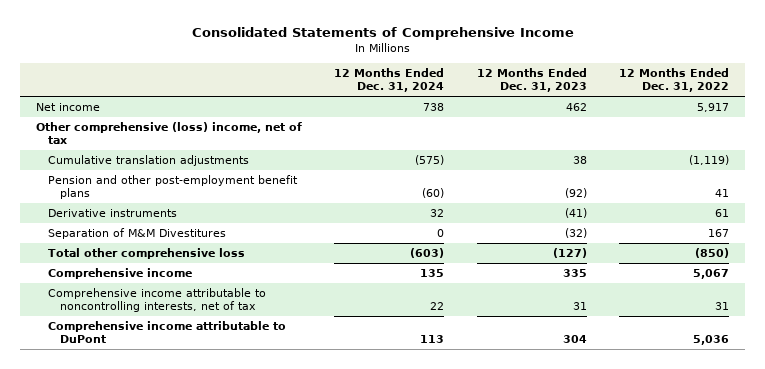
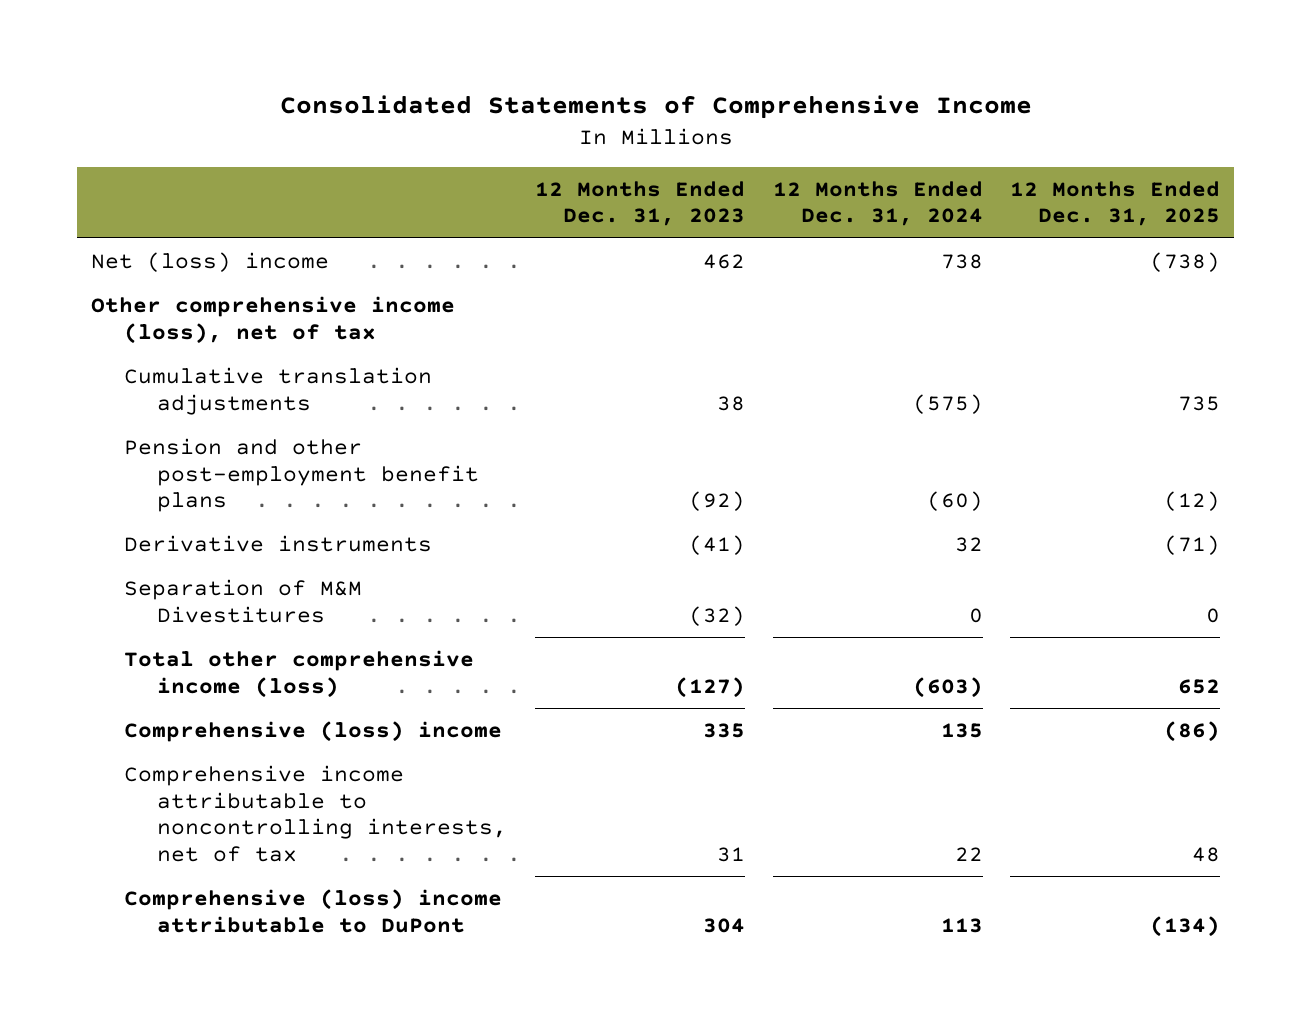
[619,68,730,93] 12 Months Ended Dec. 31, 2022 -> none
none -> [1010,180,1221,227] 12 Months Ended Dec. 31, 2025
[35,103,100,112] Net income -> [91,251,330,272] Net (loss) income
[35,122,302,145] Other comprehensive (loss) income, net of tax -> [91,295,456,344] Other comprehensive income (loss), net of tax
[48,248,246,260] Total other comprehensive loss -> [124,649,475,698] Total other comprehensive income (loss)
[48,268,193,280] Comprehensive income -> [124,720,503,742] Comprehensive (loss) income
[48,321,287,344] Comprehensive income attributable to DuPont -> [124,888,503,933] Comprehensive (loss) income attributable to DuPont

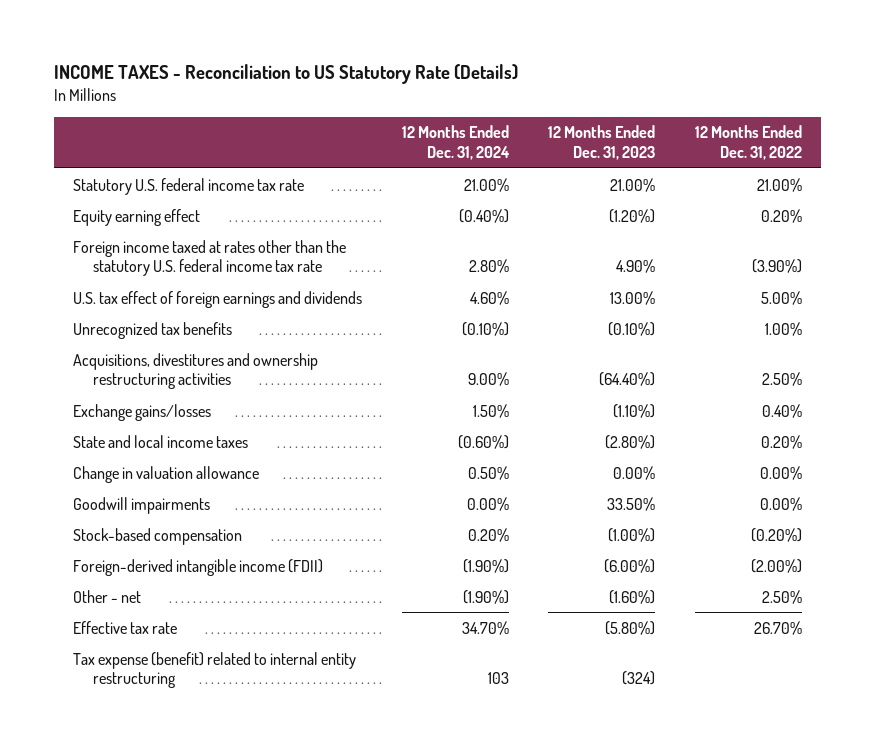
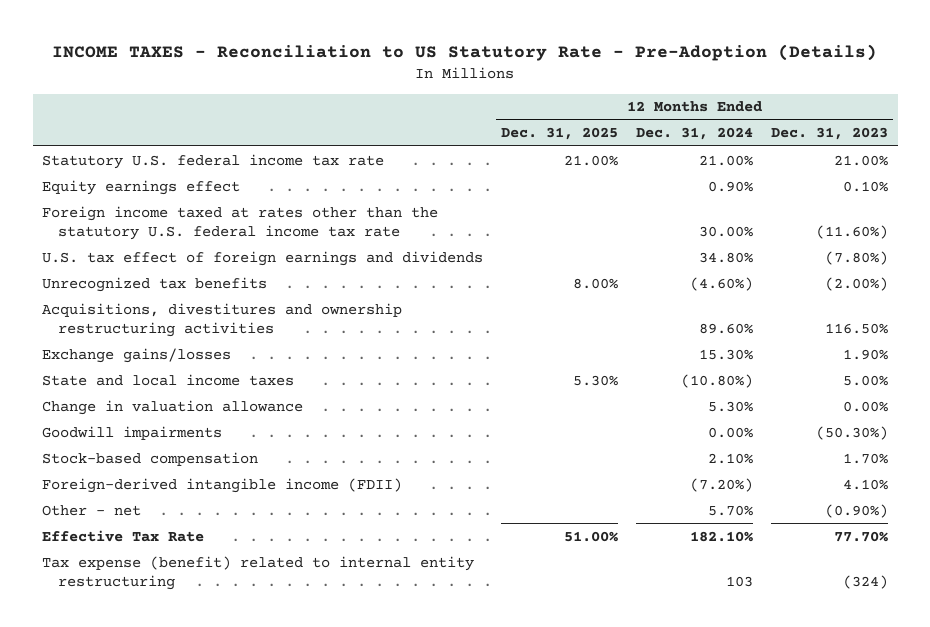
[53,63,518,84] INCOME TAXES - Reconciliation to US Statutory Rate (Details) -> [52,43,878,61] INCOME TAXES - Reconciliation to US Statutory Rate - Pre-Adoption (Details)
[694,125,802,161] 12 Months Ended Dec. 31, 2022 -> none
none -> [500,127,618,141] Dec. 31, 2025
[73,208,201,226] Equity earning effect -> [41,179,240,195] Equity earnings effect
[458,208,509,223] (0.40%) -> [708,180,754,192] 0.90%
[609,208,656,223] (1.20%) -> [843,180,889,192] 0.10%
[468,259,509,274] 2.80% -> [699,225,754,237] 30.00%
[616,259,656,274] 4.90% -> [816,224,889,239] (11.60%)
[469,290,509,305] 4.60% -> [699,251,754,263] 34.80%
[610,290,656,305] 13.00% -> [825,250,889,265] (7.80%)
[461,321,509,336] (0.10%) -> [690,276,754,291] (4.60%)
[608,321,656,336] (0.10%) -> [825,276,889,291] (2.00%)
[467,372,509,387] 9.00% -> [699,322,754,334] 89.60%
[599,372,656,387] (64.40%) -> [825,322,889,334] 116.50%
[472,403,509,418] 1.50% -> [699,348,754,360] 15.30%
[613,403,656,418] (1.10%) -> [843,348,889,360] 1.90%
[457,434,509,449] (0.60%) -> [681,373,754,388] (10.80%)
[605,434,656,449] (2.80%) -> [843,374,889,386] 5.00%
[467,465,509,480] 0.50% -> [708,400,754,412] 5.30%
[607,496,656,511] 33.50% -> [816,425,889,440] (50.30%)
[467,527,509,542] 0.20% -> [708,452,754,464] 2.10%
[608,527,656,542] (1.00%) -> [843,452,889,464] 1.70%
[462,558,509,573] (1.90%) -> [690,477,754,492] (7.20%)
[604,558,656,573] (6.00%) -> [843,478,889,490] 4.10%
[462,589,509,604] (1.90%) -> [708,504,754,516] 5.70%
[609,589,656,604] (1.60%) -> [825,503,889,518] (0.90%)
[73,620,178,634] Effective tax rate -> [41,529,204,542] Effective Tax Rate
[461,620,509,635] 34.70% -> [690,530,754,542] 182.10%
[605,620,656,635] (5.80%) -> [834,530,889,542] 77.70%

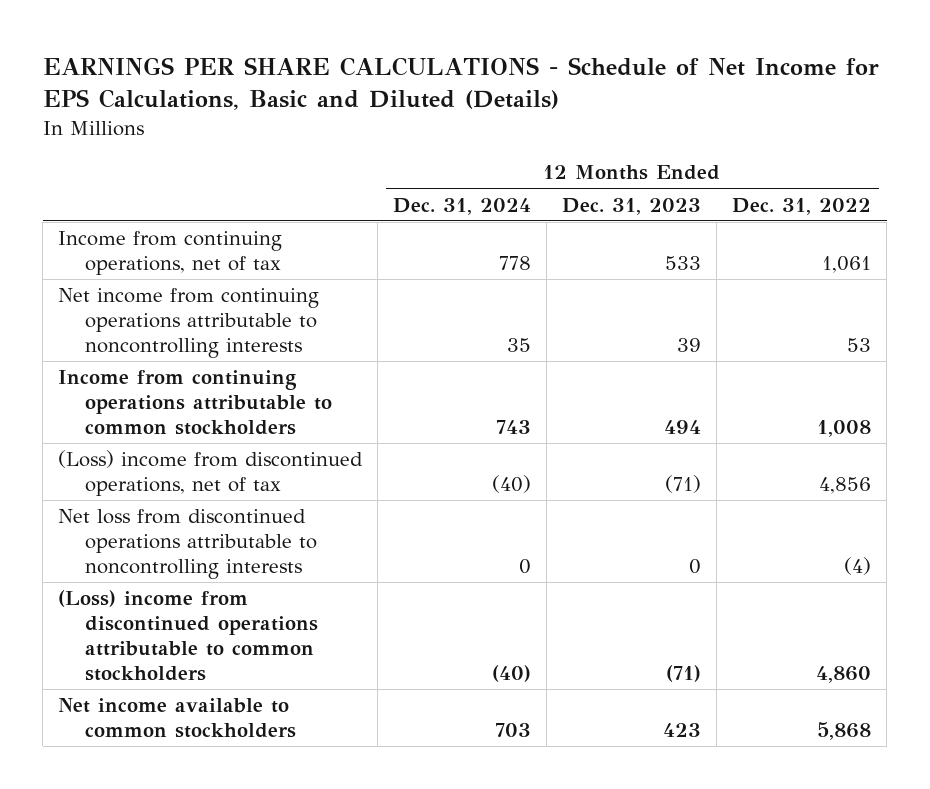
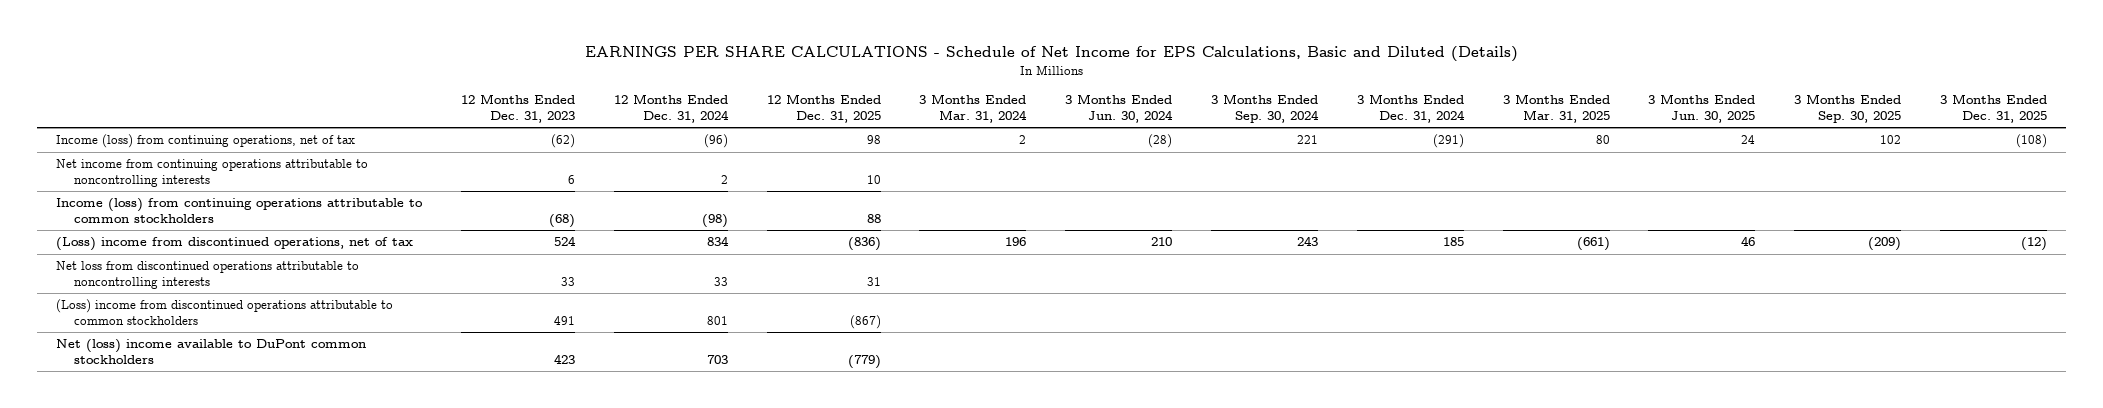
[732,197,872,215] Dec. 31, 2022 -> none
none -> [766,94,881,123] 12 Months Ended Dec. 31, 2025
none -> [919,94,1028,123] 3 Months Ended Mar. 31, 2024
none -> [1065,94,1174,123] 3 Months Ended Jun. 30, 2024
none -> [1211,94,1320,123] 3 Months Ended Sep. 30, 2024
none -> [1356,94,1465,123] 3 Months Ended Dec. 31, 2024
none -> [1502,94,1610,123] 3 Months Ended Mar. 31, 2025
none -> [1648,94,1756,123] 3 Months Ended Jun. 30, 2025
none -> [1794,94,1902,123] 3 Months Ended Sep. 30, 2025
none -> [1940,94,2048,123] 3 Months Ended Dec. 31, 2025
[58,231,283,276] Income from continuing operations, net of tax -> [56,134,356,149] Income (loss) from continuing operations, net of tax
[499,256,532,271] 778 -> [703,134,728,149] (96)
[665,256,702,271] 533 -> [550,134,575,149] (62)
[507,338,532,353] 35 -> [720,174,728,184] 2
[677,338,702,353] 39 -> [567,174,575,184] 6
[58,370,333,436] Income from continuing operations attributable to common stockholders -> [56,198,424,223] Income (loss) from continuing operations attributable to common stockholders
[496,420,532,435] 743 -> [701,213,728,228] (98)
[664,420,702,435] 494 -> [548,213,575,228] (68)
[492,475,532,494] (40) -> [706,236,729,247] 834
[665,475,702,494] (71) -> [553,236,576,247] 524
[519,559,532,575] 0 -> [713,276,728,286] 33
[689,559,702,575] 0 -> [560,276,575,286] 33
[492,664,532,682] (40) -> [706,315,728,325] 801
[666,664,702,682] (71) -> [553,315,575,325] 491
[58,698,297,739] Net income available to common stockholders -> [56,339,367,364] Net (loss) income available to DuPont common stockholders

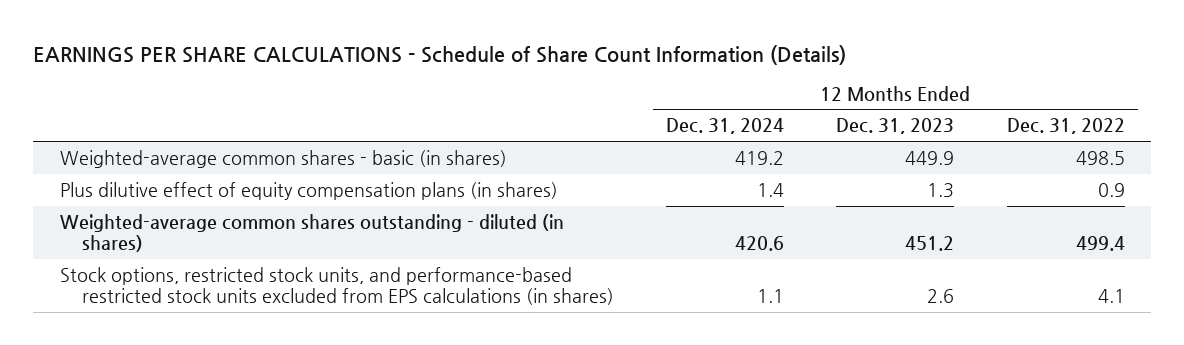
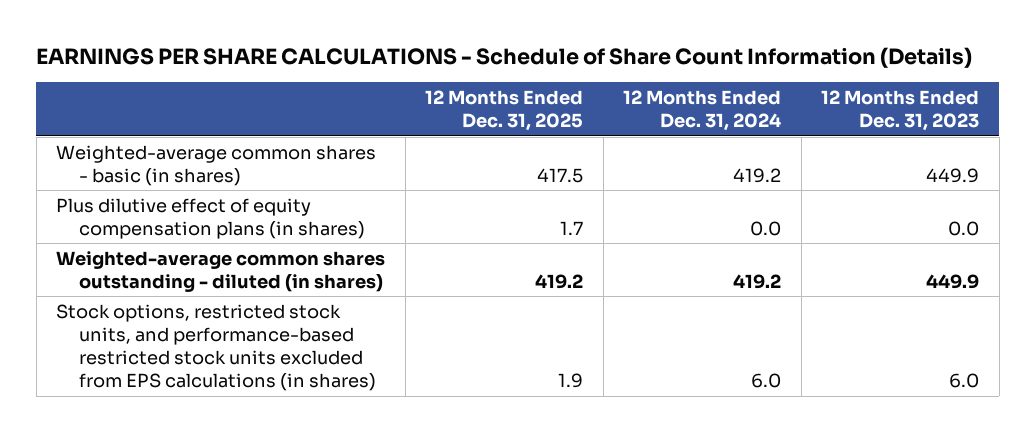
[1006,118,1125,135] Dec. 31, 2022 -> none
none -> [425,90,584,132] 12 Months Ended Dec. 31, 2025
[757,182,785,197] 1.4 -> [750,220,782,236] 0.0
[927,182,955,198] 1.3 -> [948,220,980,236] 0.0
[735,236,785,252] 420.6 -> [733,273,782,289] 419.2
[905,236,955,252] 451.2 -> [926,273,980,289] 449.9
[757,289,785,304] 1.1 -> [751,372,782,388] 6.0
[927,289,955,304] 2.6 -> [949,372,980,388] 6.0

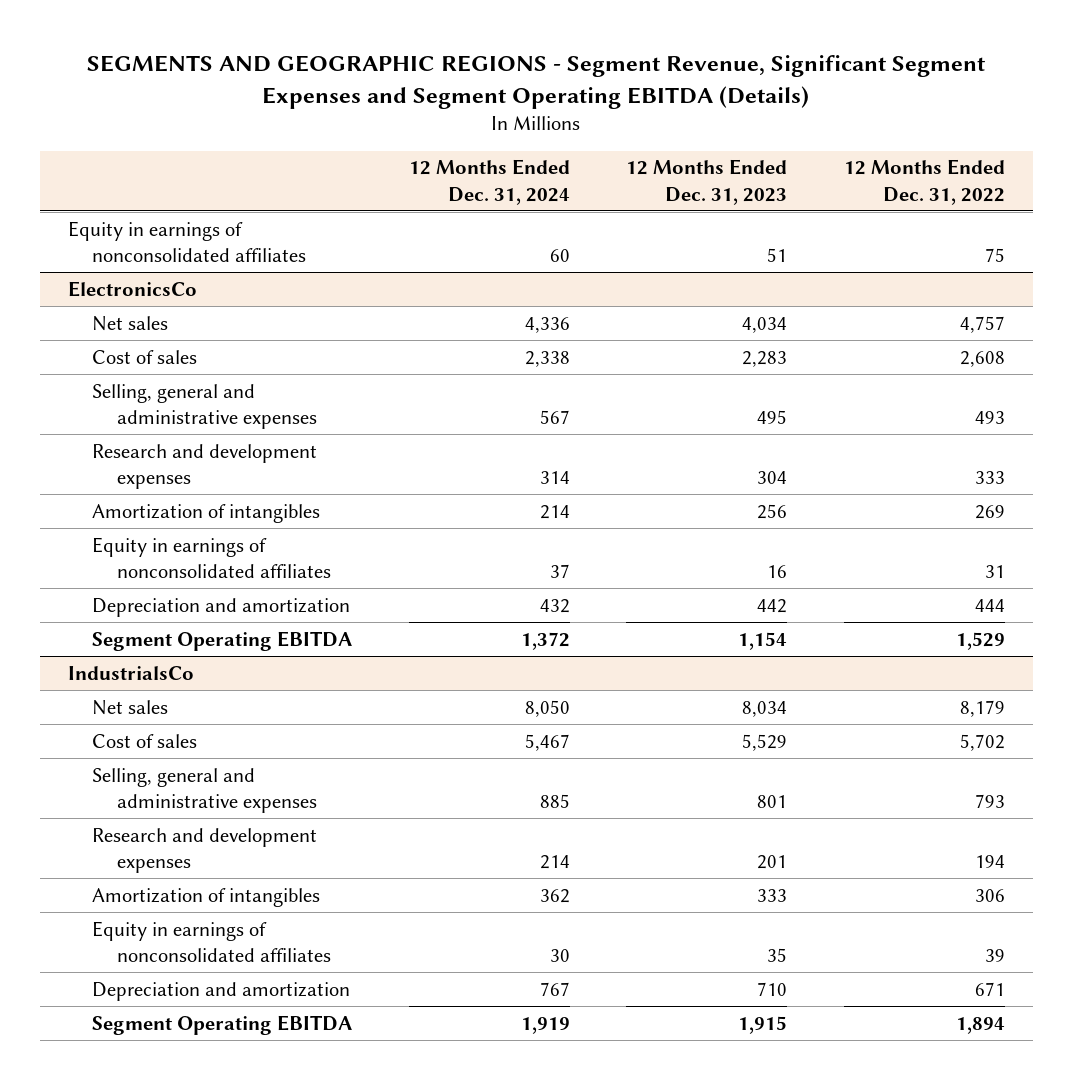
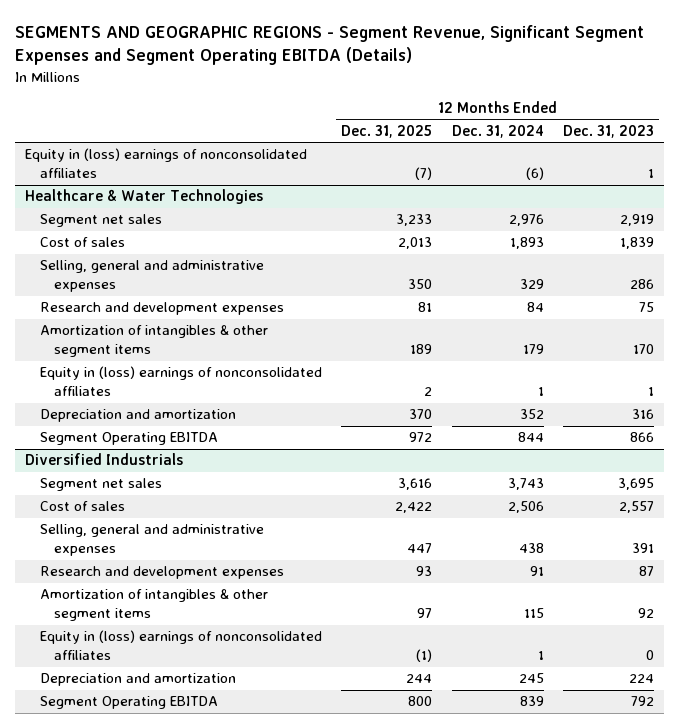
[843,159,1005,205] 12 Months Ended Dec. 31, 2022 -> none
none -> [341,124,433,138] Dec. 31, 2025
[67,280,197,297] ElectronicsCo -> none
[67,665,194,680] IndustrialsCo -> none
[67,220,307,262] Equity in earnings of nonconsolidated affiliates -> [24,148,307,179] Equity in (loss) earnings of nonconsolidated affiliates
[549,248,570,262] 60 -> [525,167,544,181] (6)
[767,247,788,262] 51 -> [648,169,655,179] 1
none -> [24,189,263,205] Healthcare & Water Technologies
[92,315,169,331] Net sales -> [39,214,162,228] Segment net sales
[524,316,570,333] 4,336 -> [508,214,544,227] 2,976
[742,316,788,333] 4,034 -> [620,214,655,227] 2,919
[524,350,570,367] 2,338 -> [509,237,544,250] 1,893
[742,350,788,367] 2,283 -> [620,237,655,250] 1,839
[539,409,570,424] 567 -> [519,279,544,290] 329
[757,409,788,424] 495 -> [630,279,655,290] 286
[539,470,570,484] 314 -> [526,302,544,313] 84
[757,470,788,484] 304 -> [639,302,655,313] 75
[92,503,321,523] Amortization of intangibles -> [39,325,268,358] Amortization of intangibles & other segment items
[539,504,570,519] 214 -> [522,344,544,355] 179
[757,503,788,519] 256 -> [633,344,655,355] 170
[92,536,331,578] Equity in earnings of nonconsolidated affiliates -> [39,366,322,397] Equity in (loss) earnings of nonconsolidated affiliates
[549,563,570,578] 37 -> [537,387,544,397] 1
[767,564,788,578] 16 -> [648,387,655,397] 1
[539,598,570,613] 432 -> [519,409,544,420] 352
[757,598,788,613] 442 -> [632,409,655,420] 316
[520,631,570,650] 1,372 -> [517,432,544,443] 844
[738,631,788,650] 1,154 -> [630,432,655,443] 866
none -> [24,453,183,466] Diversified Industrials
[92,699,169,715] Net sales -> [39,478,162,492] Segment net sales
[524,699,570,717] 8,050 -> [507,478,544,491] 3,743
[742,700,788,717] 8,034 -> [618,478,655,491] 3,695
[524,733,570,751] 5,467 -> [507,501,544,514] 2,506
[742,733,788,751] 5,529 -> [619,501,655,514] 2,557
[539,793,570,808] 885 -> [518,543,544,554] 438
[757,794,788,808] 801 -> [632,543,655,554] 391
[539,854,570,869] 214 -> [529,566,544,577] 91
[757,854,788,869] 201 -> [639,566,655,577] 87
[92,887,321,907] Amortization of intangibles -> [39,589,268,622] Amortization of intangibles & other segment items
[539,888,570,903] 362 -> [523,608,544,619] 115
[757,888,788,902] 333 -> [638,608,655,619] 92
[92,920,331,962] Equity in earnings of nonconsolidated affiliates -> [39,630,322,661] Equity in (loss) earnings of nonconsolidated affiliates
[549,948,570,962] 30 -> [537,651,544,661] 1
[767,947,788,962] 35 -> [646,650,655,661] 0
[539,981,570,996] 767 -> [518,673,544,684] 245
[757,981,788,996] 710 -> [629,674,655,684] 224
[520,1016,570,1034] 1,919 -> [519,696,544,707] 839
[738,1015,788,1034] 1,915 -> [631,696,655,707] 792

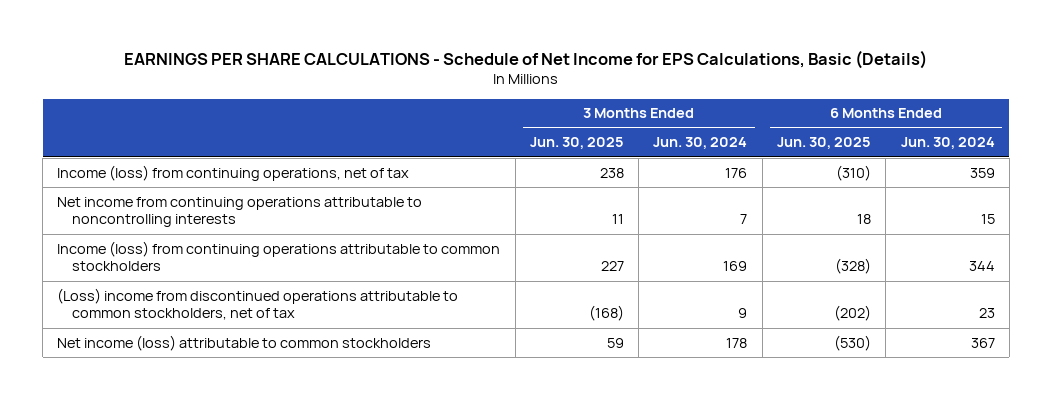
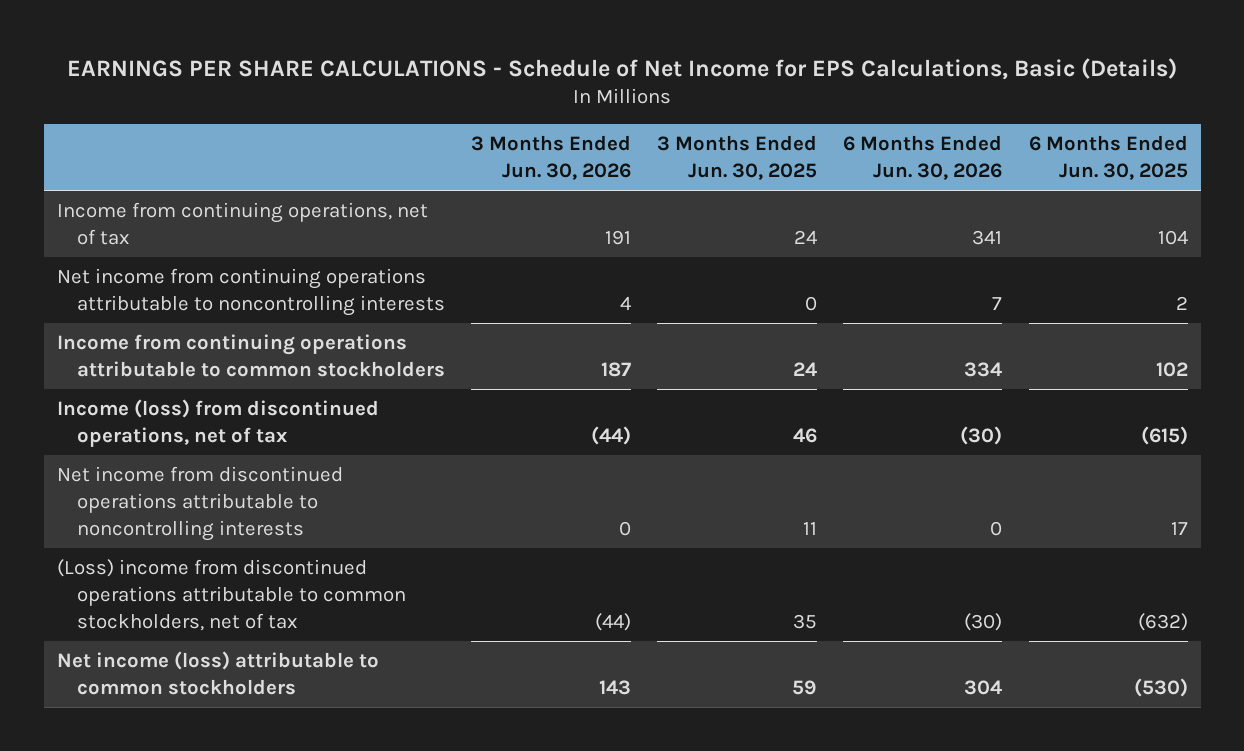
[653,137,748,150] Jun. 30, 2024 -> none
[900,137,995,150] Jun. 30, 2024 -> none
none -> [471,135,632,180] 3 Months Ended Jun. 30, 2026
none -> [843,135,1003,180] 6 Months Ended Jun. 30, 2026
[57,164,410,181] Income (loss) from continuing operations, net of tax -> [56,202,428,245] Income from continuing operations, net of tax
[599,167,624,178] 238 -> [794,229,818,244] 24
[836,164,872,181] (310) -> [1157,229,1188,245] 104
[611,214,624,225] 11 -> [805,295,818,311] 0
[857,214,872,225] 18 -> [1175,295,1188,310] 2
[57,240,501,272] Income (loss) from continuing operations attributable to common stockholders -> [56,334,446,377] Income from continuing operations attributable to common stockholders
[600,261,624,272] 227 -> [793,361,818,376] 24
[835,258,872,275] (328) -> [1155,361,1188,377] 102
none -> [56,399,379,447] Income (loss) from discontinued operations, net of tax
none -> [56,466,343,541] Net income from discontinued operations attributable to noncontrolling interests
[588,305,624,322] (168) -> [793,613,818,629] 35
[834,305,872,322] (202) -> [1137,612,1188,631] (632)

